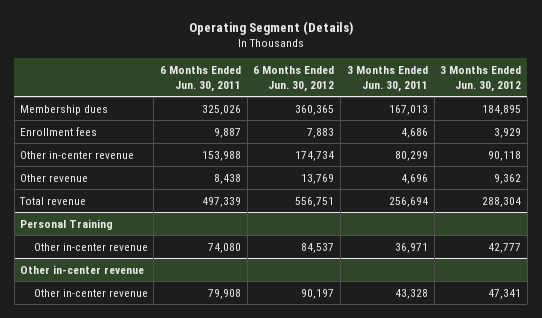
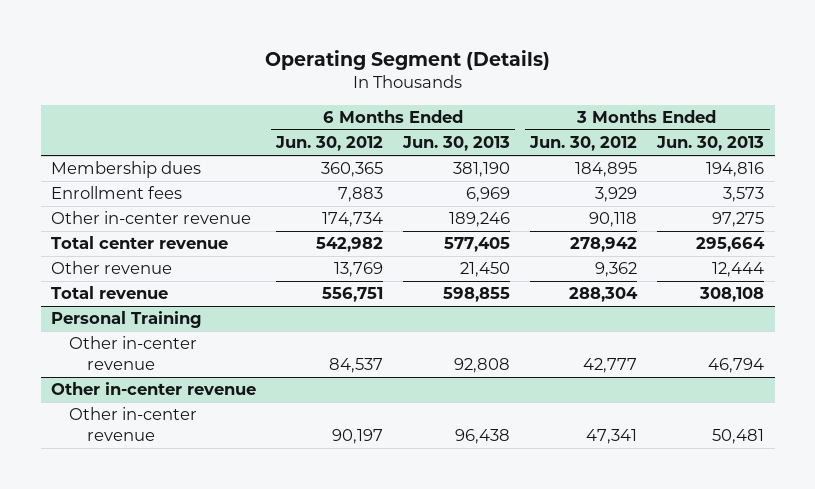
[159,66,241,92] 6 Months Ended Jun. 30, 2011 -> none
[346,66,428,92] 3 Months Ended Jun. 30, 2011 -> none
none -> [402,136,511,152] Jun. 30, 2013
none -> [656,136,765,152] Jun. 30, 2013
none -> [50,236,228,250] Total center revenue

